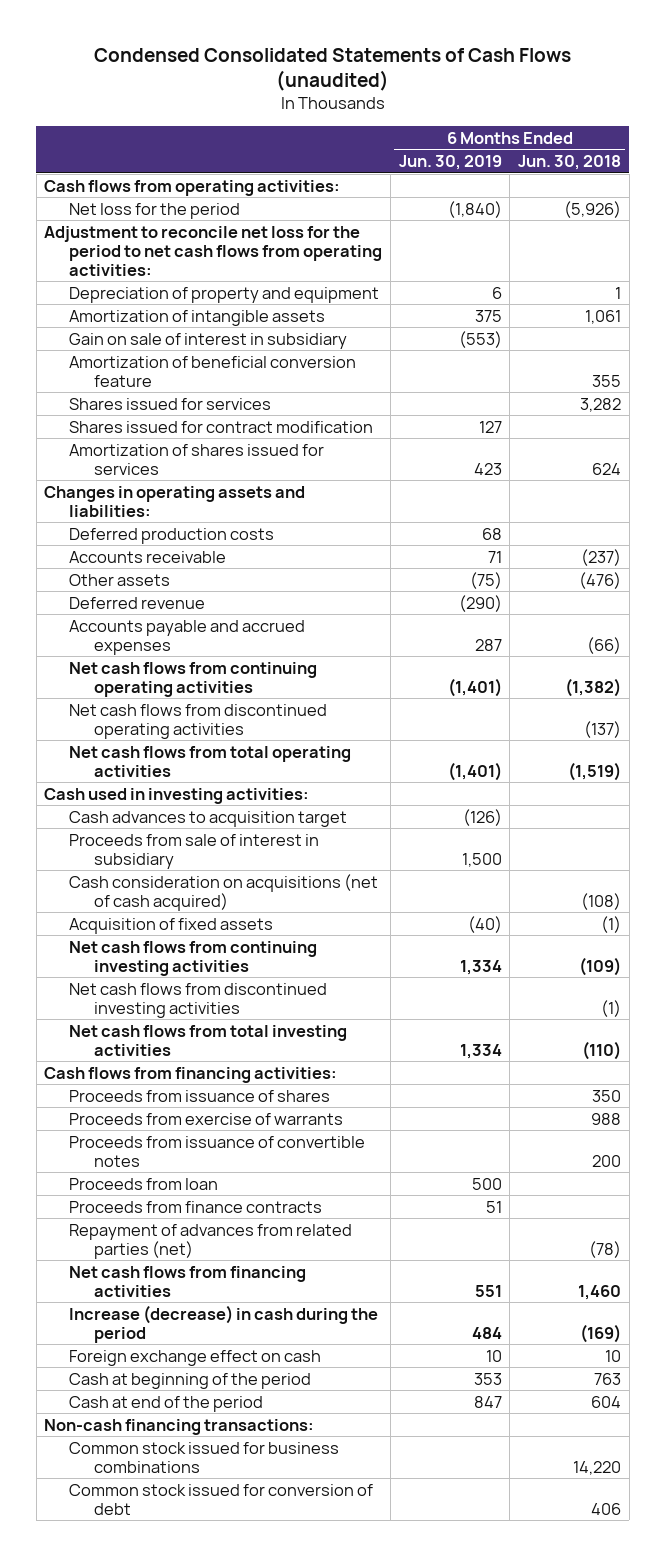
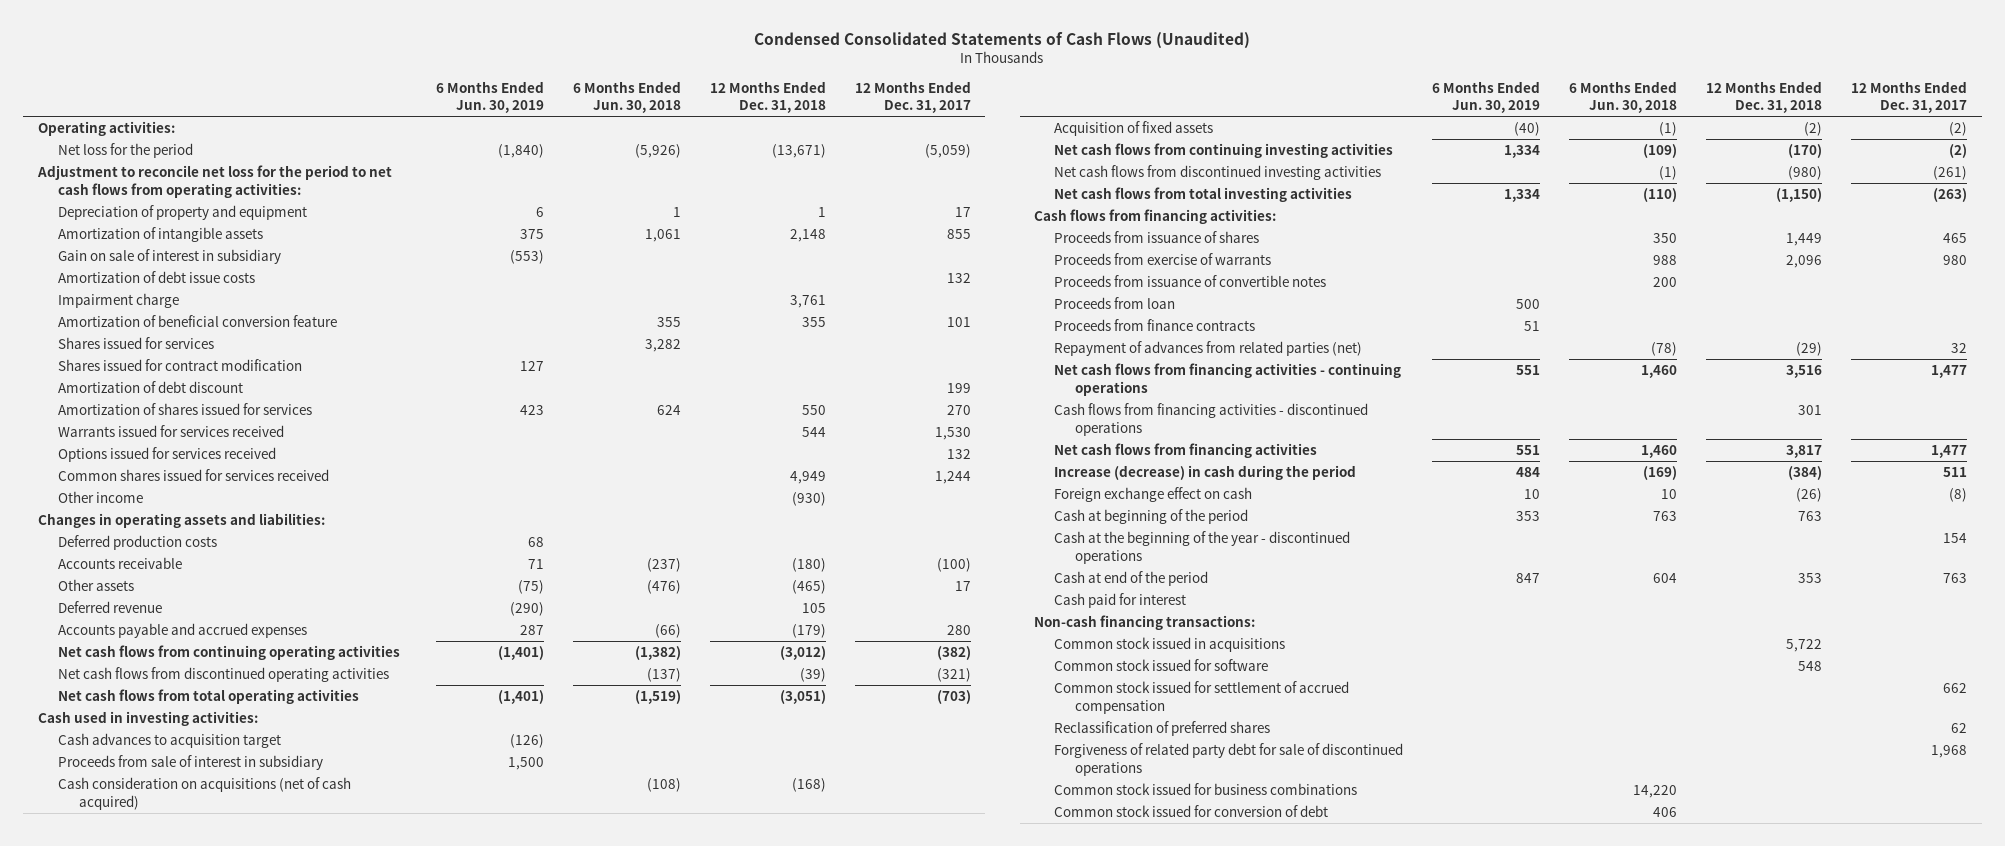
[93,47,571,92] Condensed Consolidated Statements of Cash Flows (unaudited) -> [754,31,1251,49] Condensed Consolidated Statements of Cash Flows (Unaudited)
none -> [709,80,826,114] 12 Months Ended Dec. 31, 2018
none -> [854,80,971,114] 12 Months Ended Dec. 31, 2017
[44,179,341,196] Cash flows from operating activities: -> [37,121,175,137] Operating activities:
none -> [58,271,256,284] Amortization of debt issue costs
none -> [58,293,180,309] Impairment charge
none -> [58,381,244,394] Amortization of debt discount
none -> [58,425,285,438] Warrants issued for services received
none -> [58,447,277,463] Options issued for services received
none -> [58,469,330,482] Common shares issued for services received
none -> [58,491,144,504] Other income
none -> [1054,363,1402,396] Net cash flows from financing activities - continuing operations
none -> [1054,403,1369,436] Cash flows from financing activities - discontinued operations
none -> [1054,531,1351,564] Cash at the beginning of the year - discontinued operations
none -> [1054,593,1187,609] Cash paid for interest
none -> [1054,637,1286,653] Common stock issued in acquisitions
none -> [1054,659,1269,672] Common stock issued for software
none -> [1054,681,1350,714] Common stock issued for settlement of accrued compensation
none -> [1054,721,1271,737] Reclassification of preferred shares
none -> [1054,743,1404,776] Forgiveness of related party debt for sale of discontinued operations

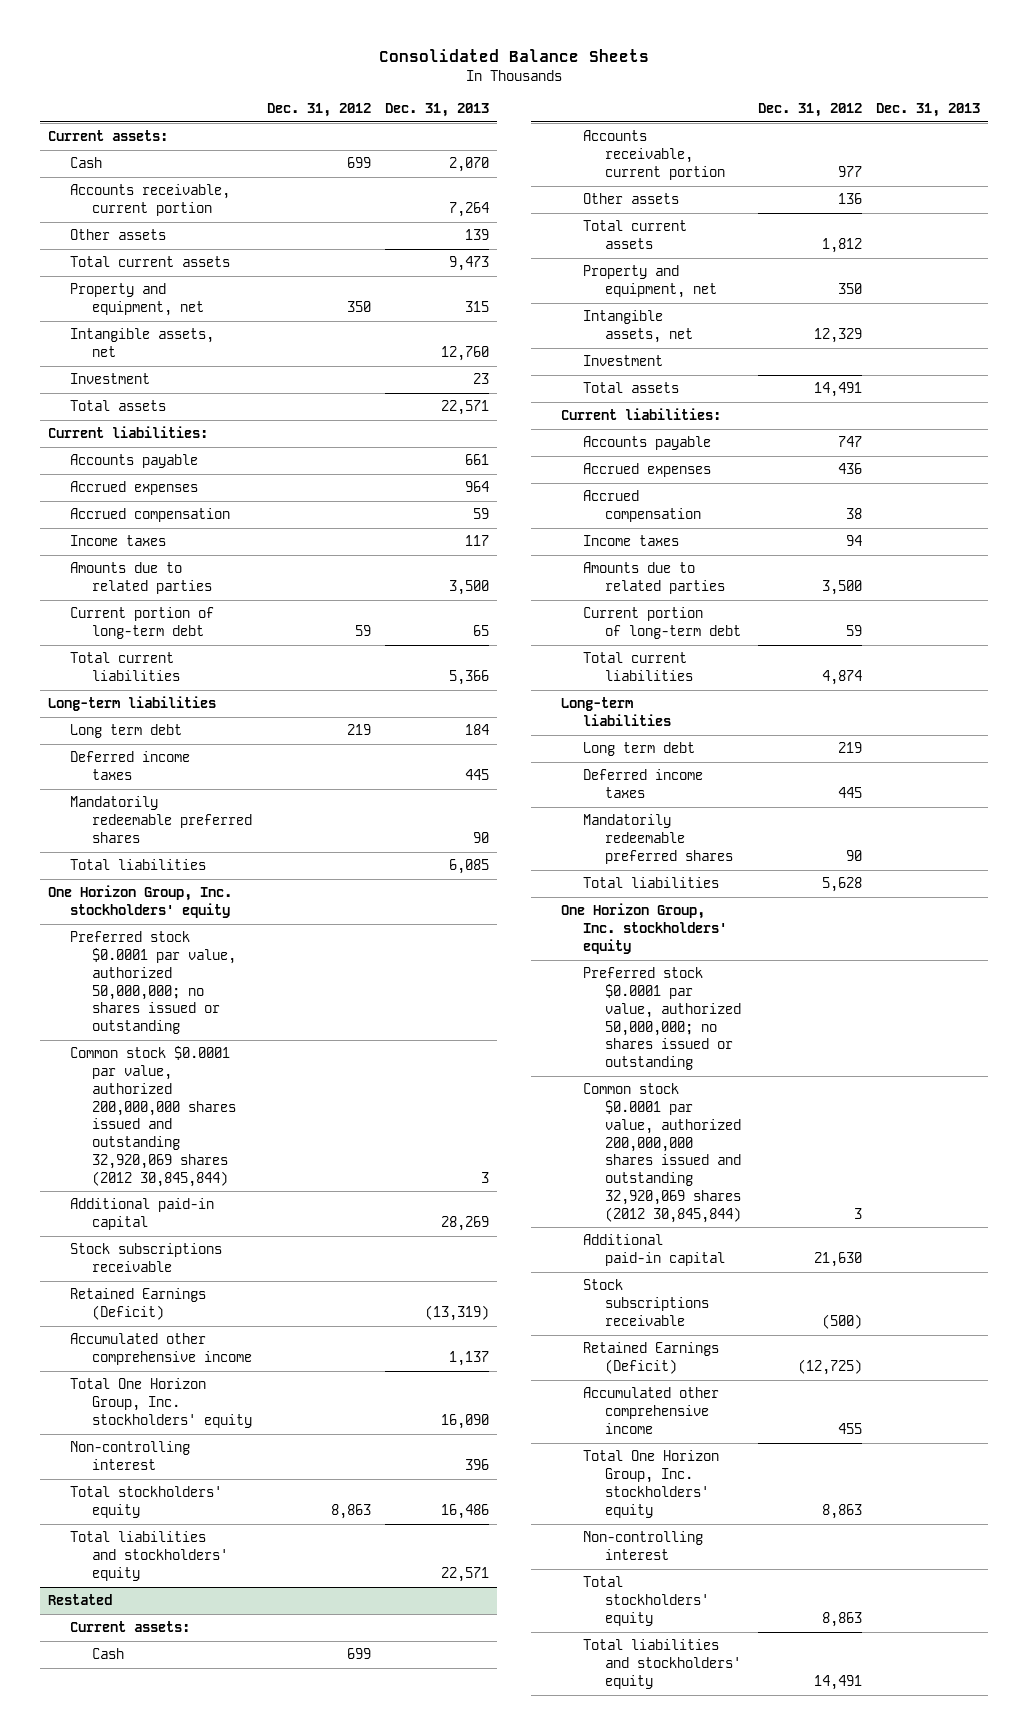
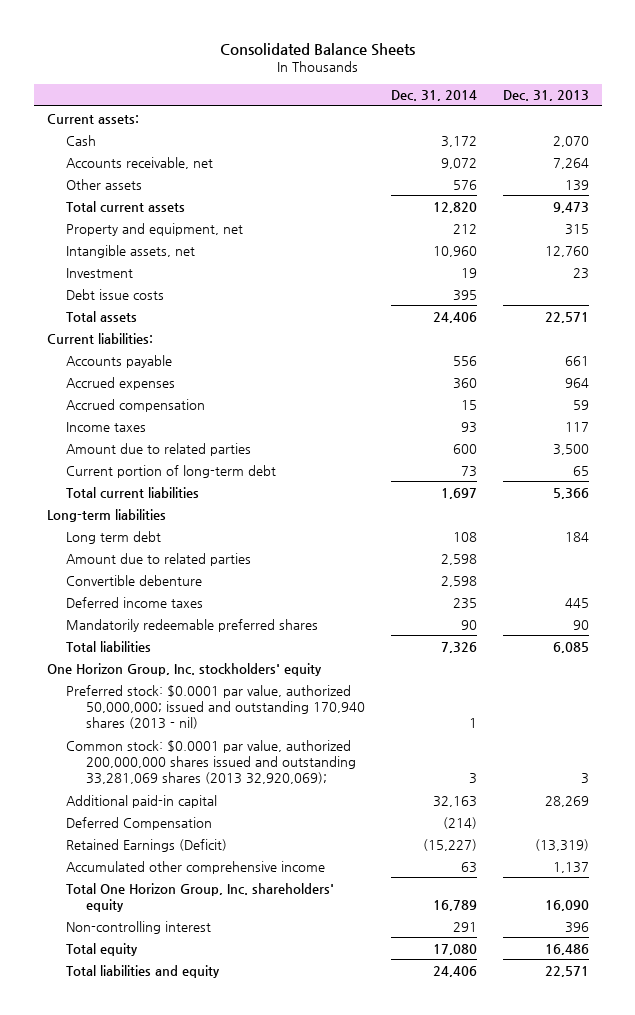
[266,102,371,117] Dec. 31, 2012 -> none
none -> [390,90,477,102] Dec. 31, 2014
[69,184,230,217] Accounts receivable, current portion -> [66,156,214,169] Accounts receivable, net
none -> [66,288,165,300] Debt issue costs
[69,562,212,595] Amounts due to related parties -> [66,442,252,456] Amount due to related parties
none -> [66,552,252,566] Amount due to related parties
none -> [66,574,203,586] Convertible debenture
[69,931,236,1035] Preferred stock $0.0001 par value, authorized 50,000,000; no shares issued or outstanding -> [66,684,365,730] Preferred stock: $0.0001 par value, authorized 50,000,000; issued and outstanding 170,940 shares (2013 - nil)
[69,1046,236,1187] Common stock $0.0001 par value, authorized 200,000,000 shares issued and outstanding 32,920,069 shares (2012 30,845,844) -> [66,739,356,785] Common stock: $0.0001 par value, authorized 200,000,000 shares issued and outstanding 33,281,069 shares (2013 32,920,069);
[69,1243,222,1273] Stock subscriptions receivable -> none
none -> [66,816,213,830] Deferred Compensation
[69,1378,252,1428] Total One Horizon Group, Inc. stockholders' equity -> [66,882,335,912] Total One Horizon Group, Inc. shareholders' equity
[47,1594,112,1606] Restated -> none
[69,1621,190,1633] Current assets: -> none
[91,1648,124,1660] Cash -> none
[583,130,726,180] Accounts receivable, current portion -> none
[583,193,680,205] Other assets -> none
[583,220,688,250] Total current assets -> none
[583,265,718,299] Property and equipment, net -> none
[583,310,694,344] Intangible assets, net -> none
[583,355,664,367] Investment -> none
[583,382,680,394] Total assets -> none
[560,408,721,421] Current liabilities: -> none
[583,436,712,451] Accounts payable -> none
[583,463,712,478] Accrued expenses -> none
[583,490,702,523] Accrued compensation -> none
[583,535,680,547] Income taxes -> none
[583,562,726,595] Amounts due to related parties -> none
[583,607,742,640] Current portion of long-term debt -> none
[583,652,694,682] Total current liabilities -> none
[560,697,672,727] Long-term liabilities -> none
[583,742,696,757] Long term debt -> none
[583,769,704,799] Deferred income taxes -> none
[583,814,734,864] Mandatorily redeemable preferred shares -> none
[583,877,720,889] Total liabilities -> none
[560,903,728,954] One Horizon Group, Inc. stockholders' equity -> none
[583,967,742,1071] Preferred stock $0.0001 par value, authorized 50,000,000; no shares issued or outstanding -> none
[583,1083,742,1223] Common stock $0.0001 par value, authorized 200,000,000 shares issued and outstanding 32,920,069 shares (2012 30,845,844) -> none
[583,1234,726,1267] Additional paid-in capital -> none
[583,1279,710,1326] Stock subscriptions receivable -> none
[583,1342,720,1375] Retained Earnings (Deficit) -> none
[583,1387,720,1434] Accumulated other comprehensive income -> none
[583,1450,720,1518] Total One Horizon Group, Inc. stockholders' equity -> none
[583,1531,704,1561] Non-controlling interest -> none
[583,1576,710,1626] Total stockholders' equity -> none
[583,1639,742,1689] Total liabilities and stockholders' equity -> none
[69,1486,222,1519] Total stockholders' equity -> [66,942,139,956] Total equity
[69,1531,228,1581] Total liabilities and stockholders' equity -> [66,964,221,978] Total liabilities and equity

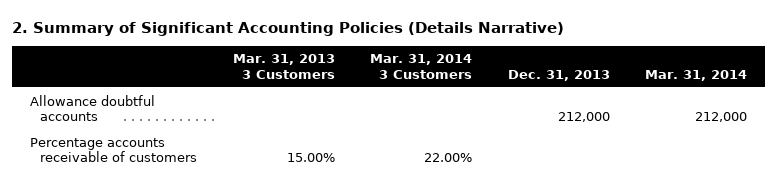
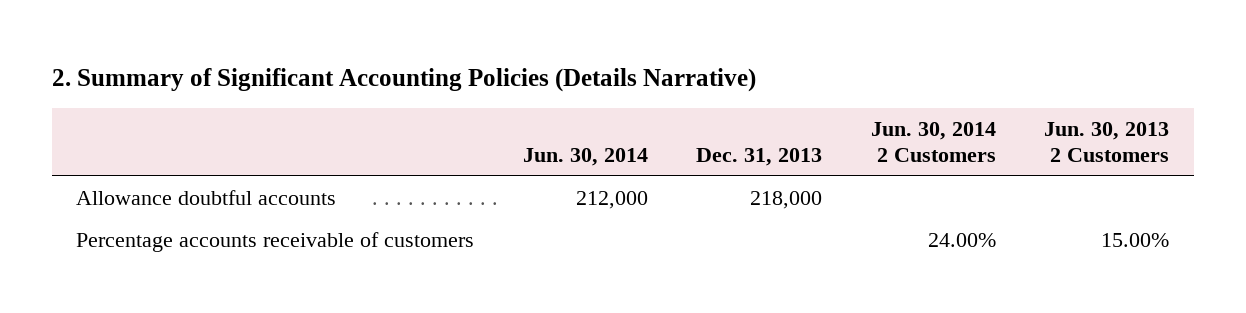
[232,54,335,79] Mar. 31, 2013 3 Customers -> none
[370,54,473,79] Mar. 31, 2014 3 Customers -> none
[644,69,747,81] Mar. 31, 2014 -> none
none -> [522,147,648,166] Jun. 30, 2014
none -> [870,121,996,162] Jun. 30, 2014 2 Customers
none -> [1044,121,1170,162] Jun. 30, 2013 2 Customers
[557,112,610,123] 212,000 -> [750,191,823,210] 218,000

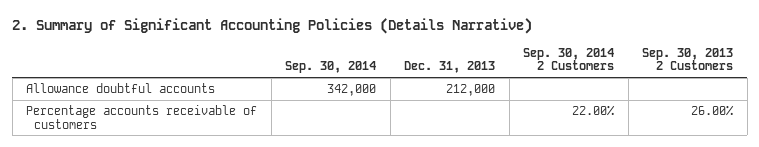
[522,147,648,166] Jun. 30, 2014 -> none
[870,121,996,162] Jun. 30, 2014 2 Customers -> none
[1044,121,1170,162] Jun. 30, 2013 2 Customers -> none
none -> [285,61,377,74] Sep. 30, 2014
none -> [523,47,615,71] Sep. 30, 2014 2 Customers
none -> [642,47,734,71] Sep. 30, 2013 2 Customers
[750,191,823,210] 218,000 -> [446,83,496,96] 212,000

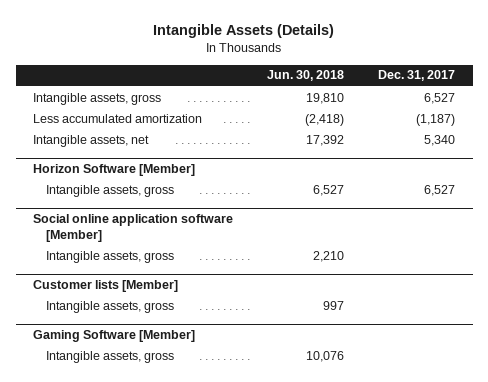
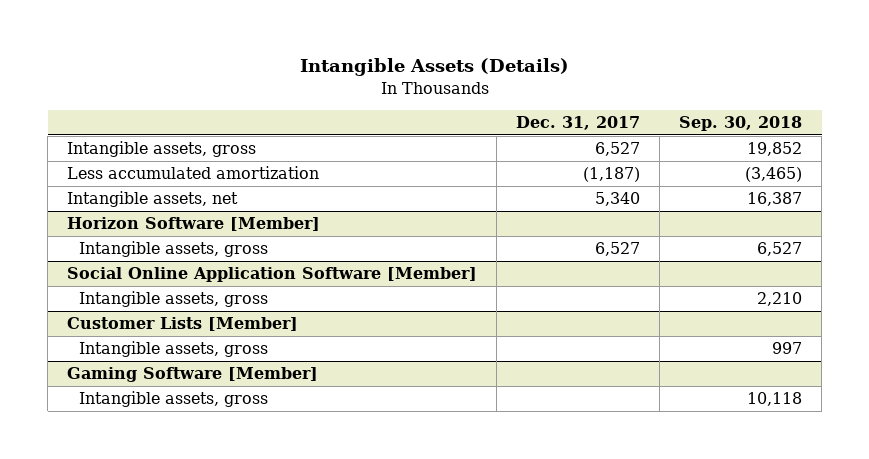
[267,70,345,82] Jun. 30, 2018 -> none
none -> [679,115,803,131] Sep. 30, 2018
[32,213,233,243] Social online application software [Member] -> [67,267,478,283] Social Online Application Software [Member]
[32,279,178,292] Customer lists [Member] -> [67,317,299,332] Customer Lists [Member]

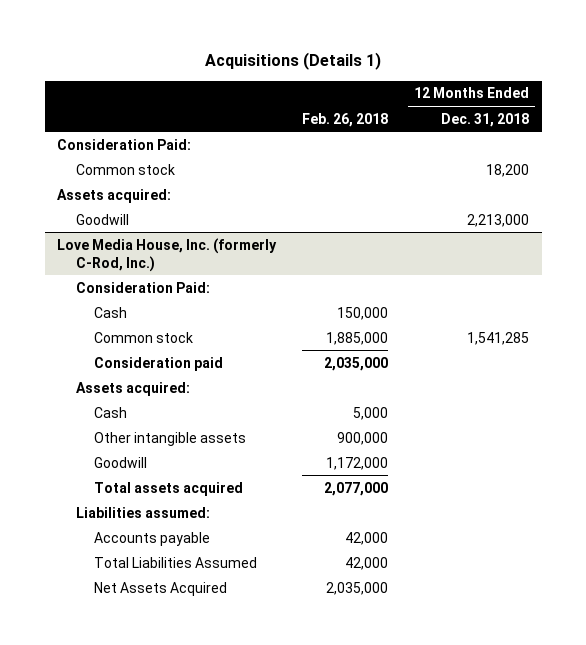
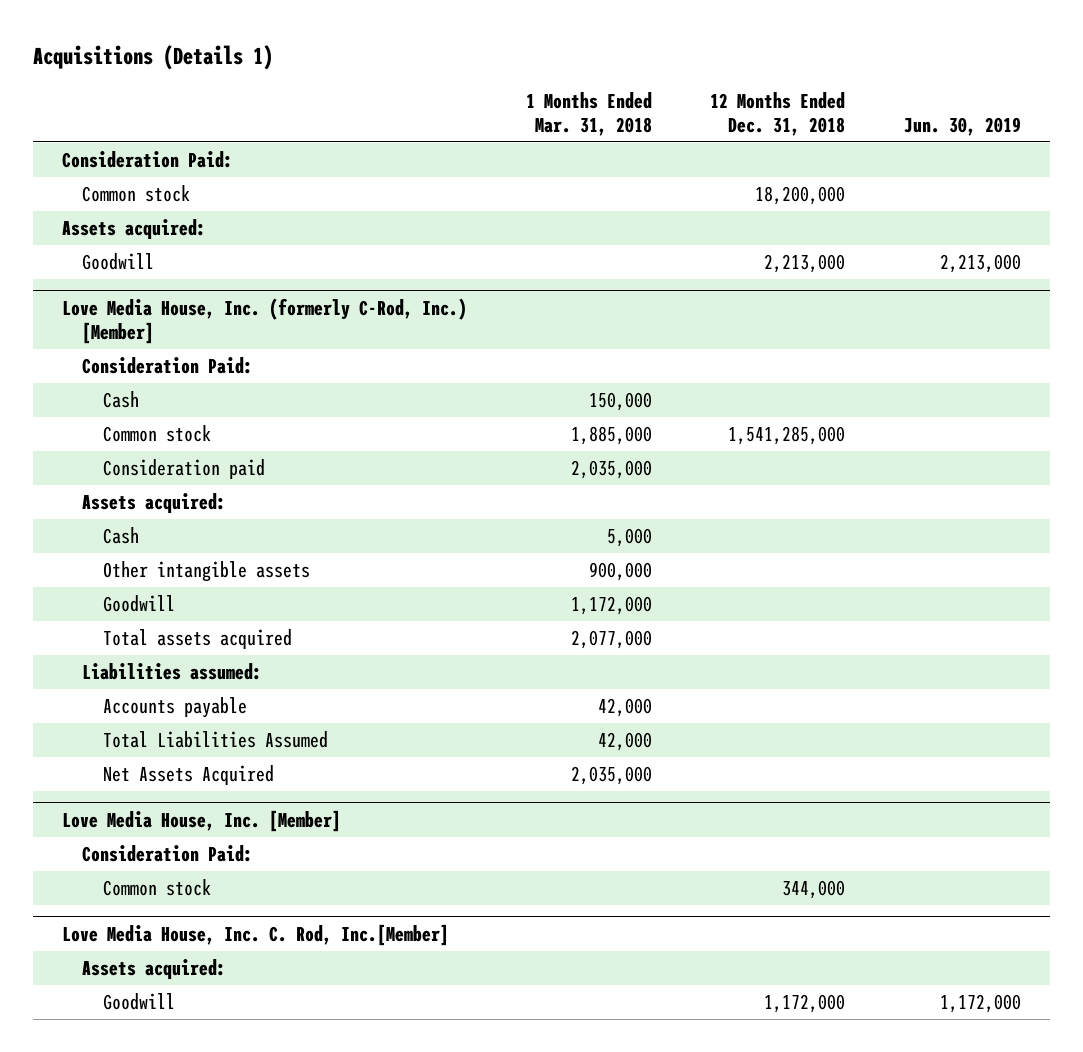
[302,112,389,127] Feb. 26, 2018 -> none
none -> [525,91,652,136] 1 Months Ended Mar. 31, 2018
none -> [903,116,1021,136] Jun. 30, 2019
[486,163,530,177] 18,200 -> [755,185,846,205] 18,200,000
[57,237,278,272] Love Media House, Inc. (formerly C-Rod, Inc.) -> [61,297,467,344] Love Media House, Inc. (formerly C-Rod, Inc.) [Member]
[467,331,530,345] 1,541,285 -> [728,425,846,445] 1,541,285,000
none -> [61,809,341,832] Love Media House, Inc. [Member]
none -> [82,844,254,862] Consideration Paid:
none -> [102,878,211,896] Common stock
none -> [61,923,449,946] Love Media House, Inc. C. Rod, Inc.[Member]
none -> [82,958,227,979] Assets acquired:
none -> [102,992,175,1010] Goodwill

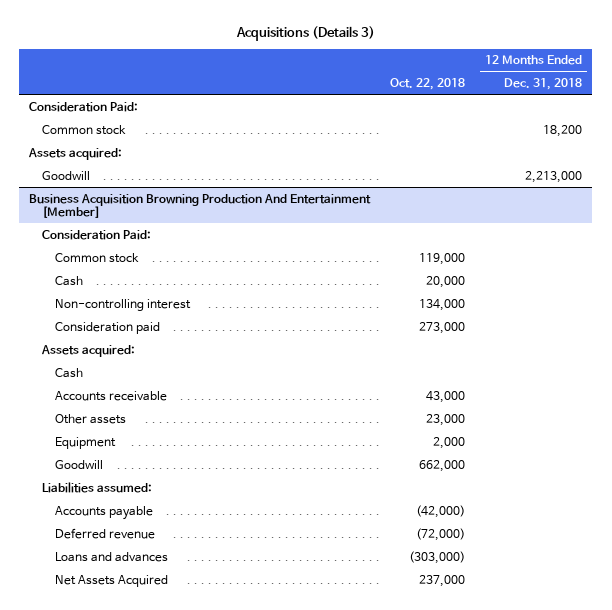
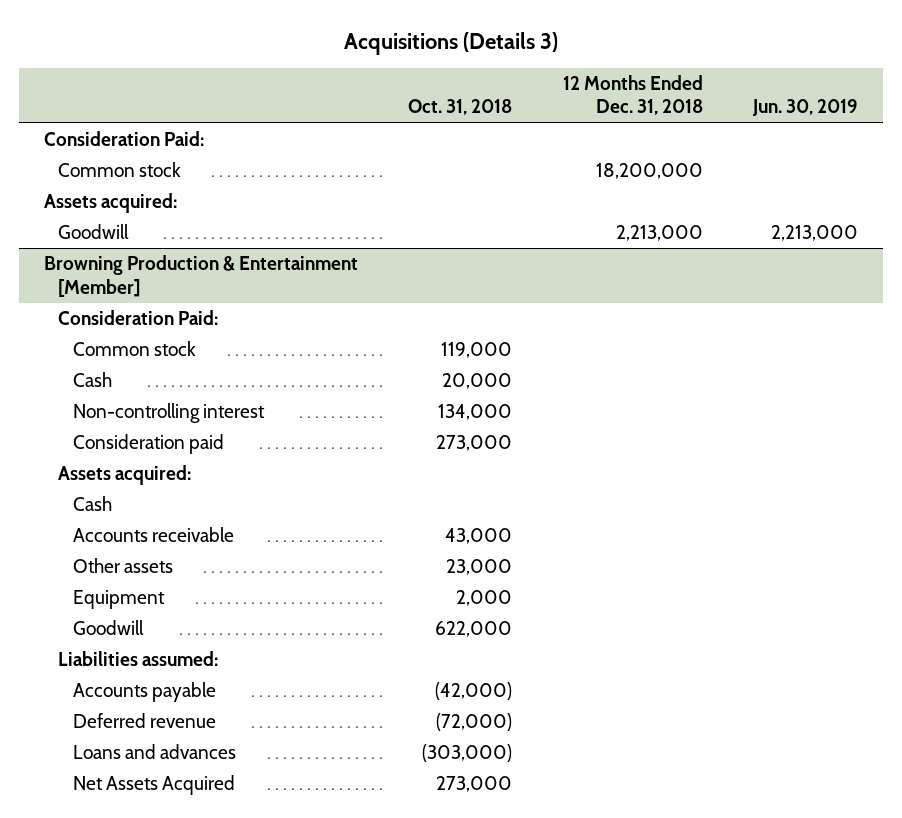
[390,78,466,91] Oct. 22, 2018 -> none
none -> [408,99,513,116] Oct. 31, 2018
none -> [751,99,858,117] Jun. 30, 2019
[543,124,583,137] 18,200 -> [595,163,703,180] 18,200,000
[29,193,372,219] Business Acquisition Browning Production And Entertainment [Member] -> [44,255,359,297] Browning Production & Entertainment [Member]

